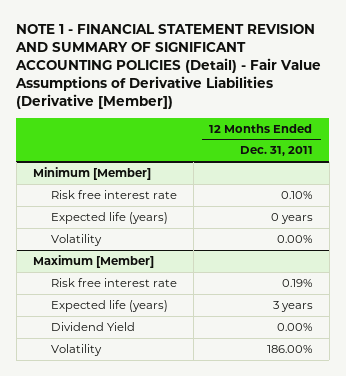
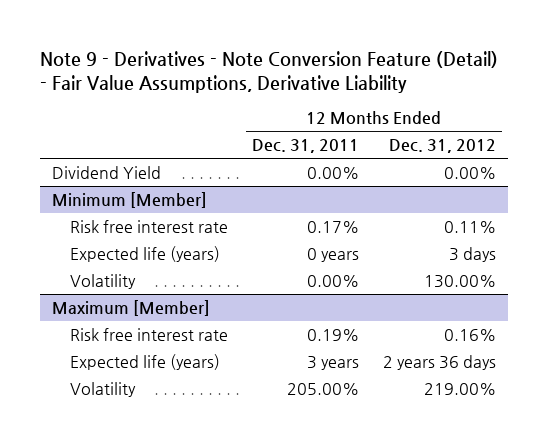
[15,24,322,110] NOTE 1 - FINANCIAL STATEMENT REVISION AND SUMMARY OF SIGNIFICANT ACCOUNTING POLICIES (Detail) - Fair Value Assumptions of Derivative Liabilities (Derivative [Member]) -> [40,50,499,93] Note 9 - Derivatives - Note Conversion Feature (Detail) - Fair Value Assumptions, Derivative Liability
none -> [388,139,496,154] Dec. 31, 2012
none -> [52,165,162,179] Dividend Yield
[280,190,313,199] 0.10% -> [307,220,360,233] 0.17%
[51,321,136,331] Dividend Yield -> none
[266,344,313,353] 186.00% -> [287,382,360,395] 205.00%

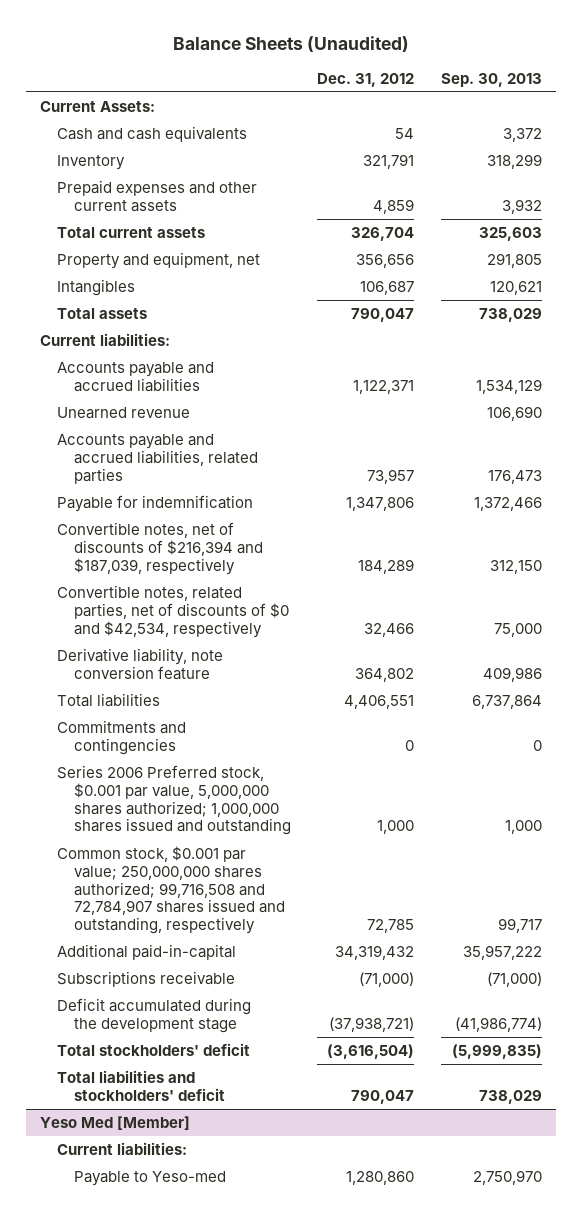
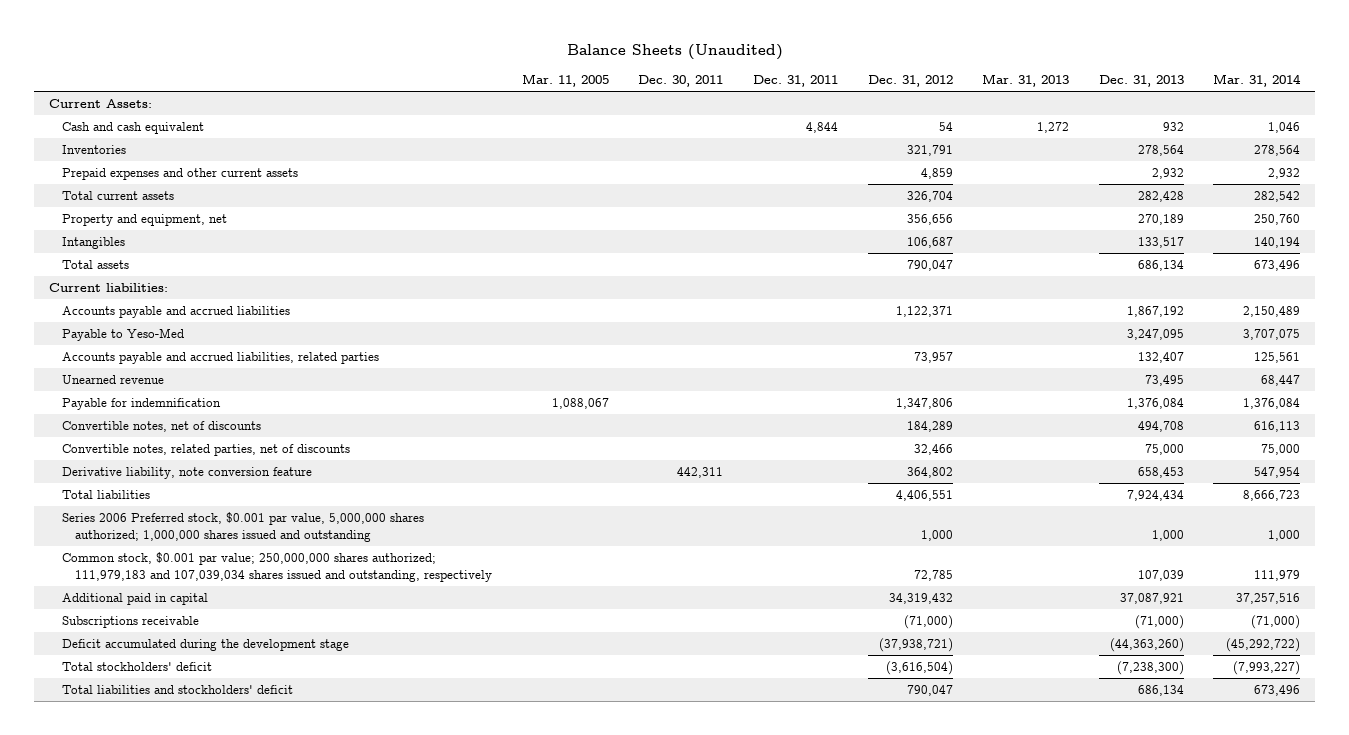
[441,72,543,87] Sep. 30, 2013 -> none
none -> [521,74,609,88] Mar. 11, 2005
none -> [638,75,724,88] Dec. 30, 2011
none -> [752,75,838,88] Dec. 31, 2011
none -> [982,74,1070,88] Mar. 31, 2013
none -> [1098,75,1184,88] Dec. 31, 2013
none -> [1213,74,1302,88] Mar. 31, 2014
[56,126,247,143] Cash and cash equivalents -> [62,122,205,135] Cash and cash equivalent
[56,155,125,171] Inventory -> [62,145,127,155] Inventories
none -> [62,328,185,342] Payable to Yeso-Med
[56,407,190,420] Unearned revenue -> [62,375,165,385] Unearned revenue
[56,522,263,575] Convertible notes, net of discounts of $216,394 and $187,039, respectively -> [62,421,262,433] Convertible notes, net of discounts
[56,585,289,638] Convertible notes, related parties, net of discounts of $0 and $42,534, respectively -> [62,444,351,457] Convertible notes, related parties, net of discounts
[56,720,186,755] Commitments and contingencies -> none
[56,846,285,935] Common stock, $0.001 par value; 250,000,000 shares authorized; 99,716,508 and 72,784,907 shares issued and outstanding, respectively -> [62,552,493,582] Common stock, $0.001 par value; 250,000,000 shares authorized; 111,979,183 and 107,039,034 shares issued and outstanding, respectively
[56,944,236,961] Additional paid-in-capital -> [62,593,209,606] Additional paid in capital
[39,1116,190,1131] Yeso Med [Member] -> none
[56,1142,187,1156] Current liabilities: -> none
[73,1171,226,1187] Payable to Yeso-med -> none

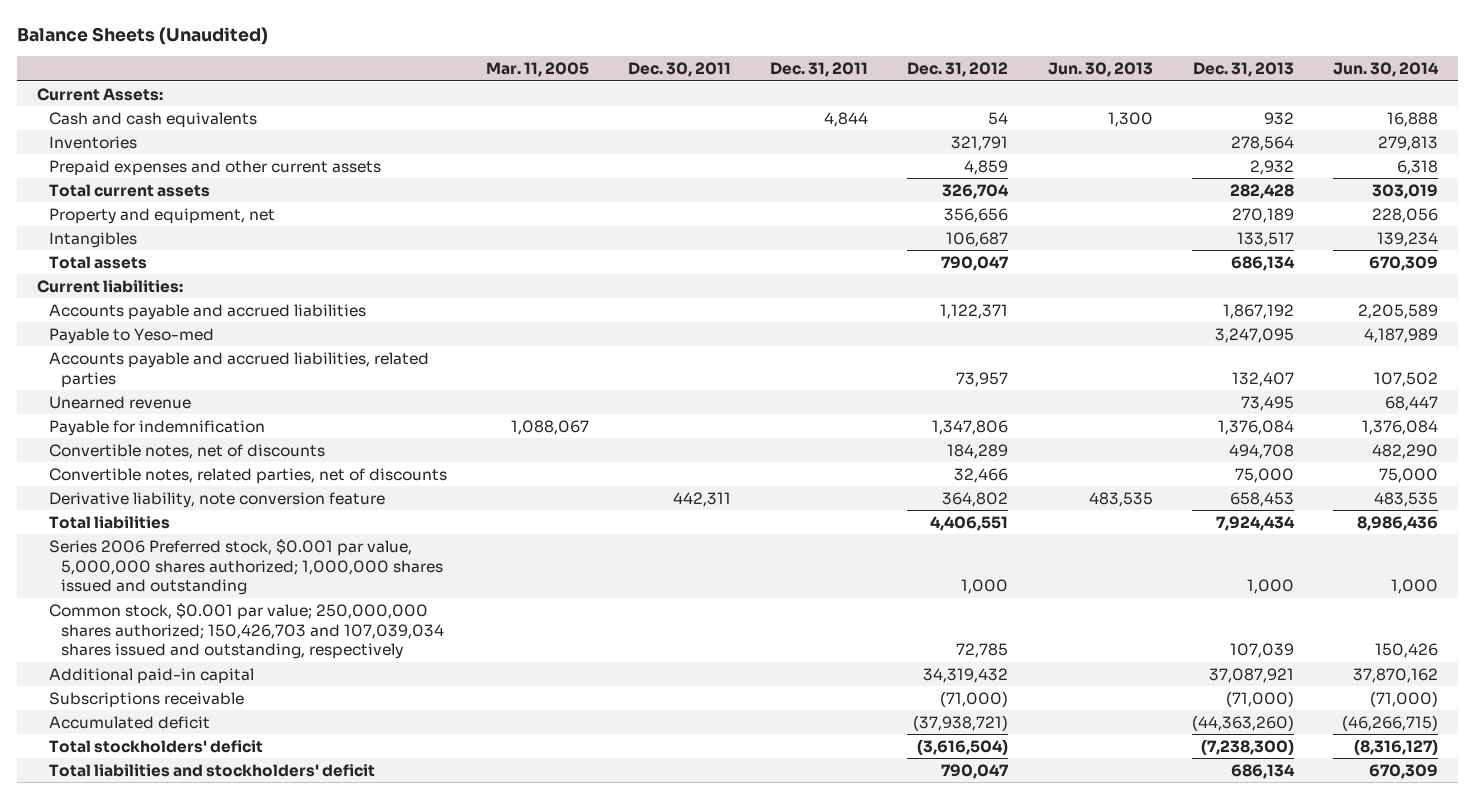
[982,74,1070,88] Mar. 31, 2013 -> none
[1213,74,1302,88] Mar. 31, 2014 -> none
none -> [1047,62,1153,78] Jun. 30, 2013
none -> [1333,62,1440,78] Jun. 30, 2014
[62,122,205,135] Cash and cash equivalent -> [48,111,257,128] Cash and cash equivalents
[62,328,185,342] Payable to Yeso-Med -> [48,327,214,344] Payable to Yeso-med
[62,552,493,582] Common stock, $0.001 par value; 250,000,000 shares authorized; 111,979,183 and 107,039,034 shares issued and outstanding, respectively -> [48,602,444,660] Common stock, $0.001 par value; 250,000,000 shares authorized; 150,426,703 and 107,039,034 shares issued and outstanding, respectively
[62,593,209,606] Additional paid in capital -> [48,667,254,684] Additional paid-in capital
[62,639,350,652] Deficit accumulated during the development stage -> [48,715,210,729] Accumulated deficit

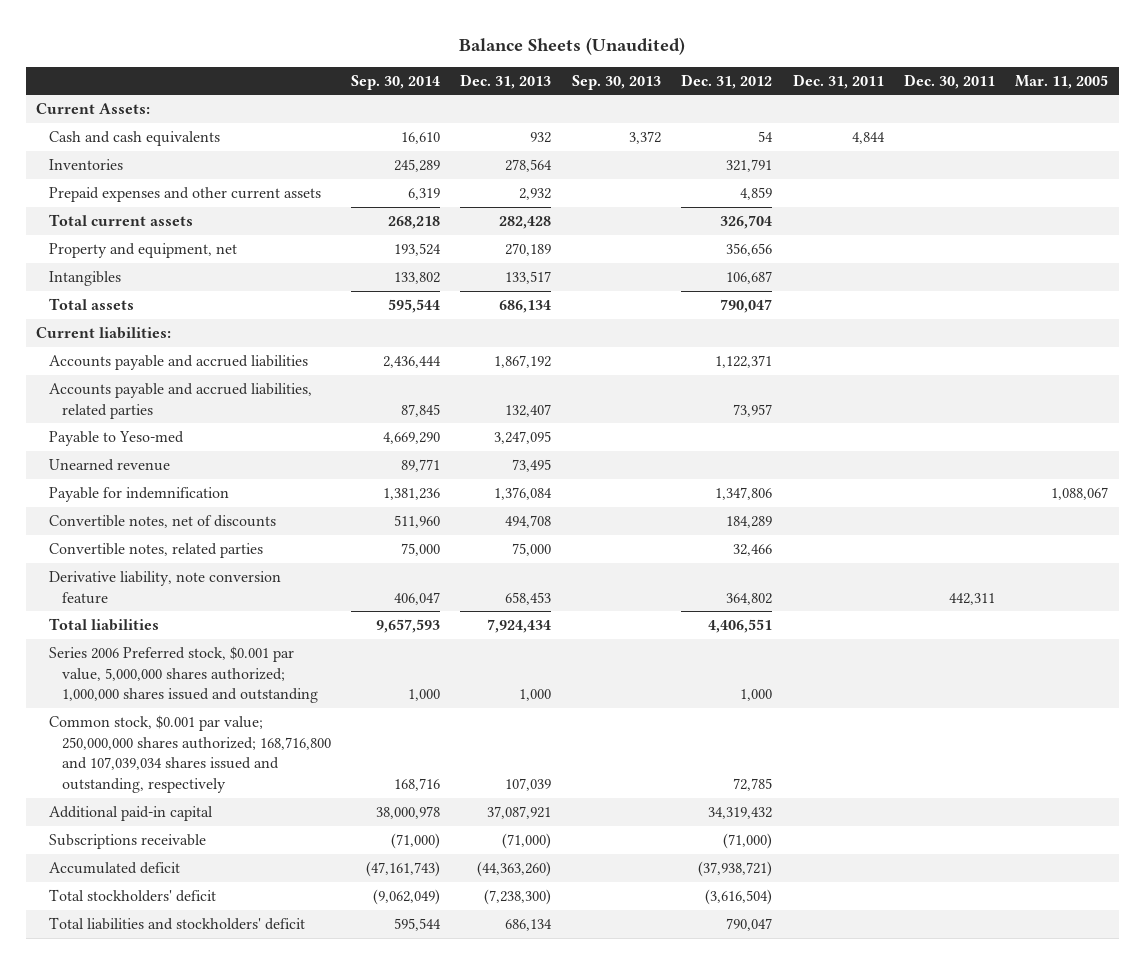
[1047,62,1153,78] Jun. 30, 2013 -> none
[1333,62,1440,78] Jun. 30, 2014 -> none
none -> [350,74,440,90] Sep. 30, 2014
none -> [571,74,661,90] Sep. 30, 2013
[48,327,214,344] Payable to Yeso-med -> [48,430,184,446] Payable to Yeso-med
[48,467,447,484] Convertible notes, related parties, net of discounts -> [48,542,263,558] Convertible notes, related parties
[48,602,444,660] Common stock, $0.001 par value; 250,000,000 shares authorized; 150,426,703 and 107,039,034 shares issued and outstanding, respectively -> [48,714,331,793] Common stock, $0.001 par value; 250,000,000 shares authorized; 168,716,800 and 107,039,034 shares issued and outstanding, respectively

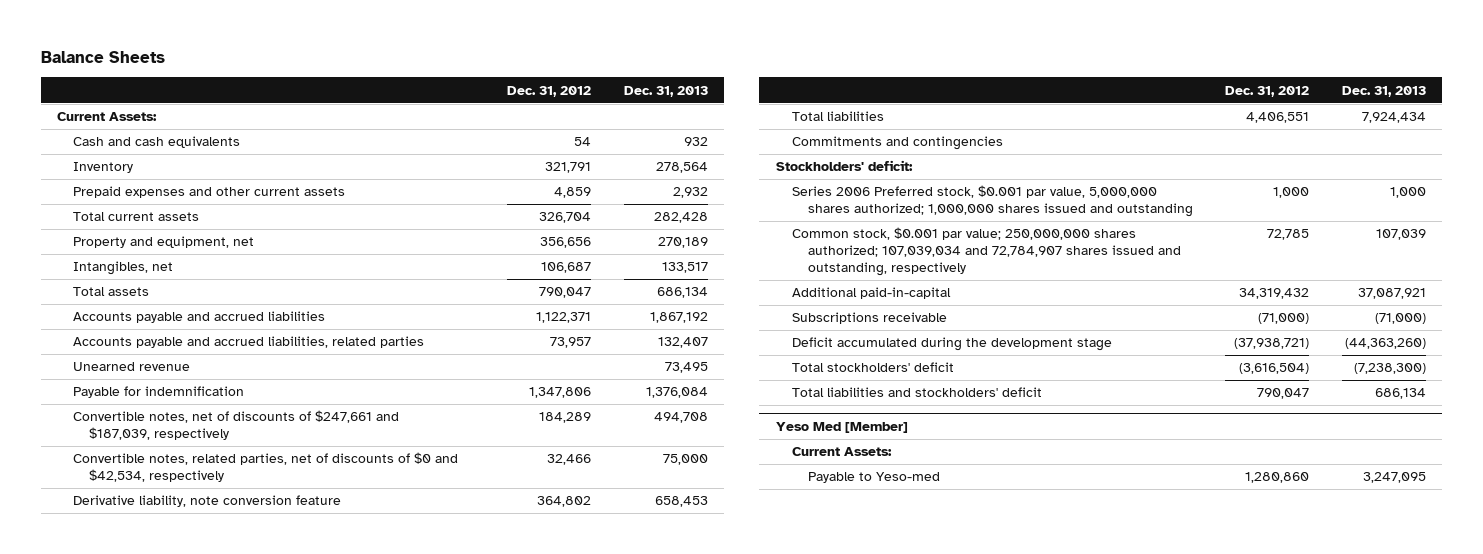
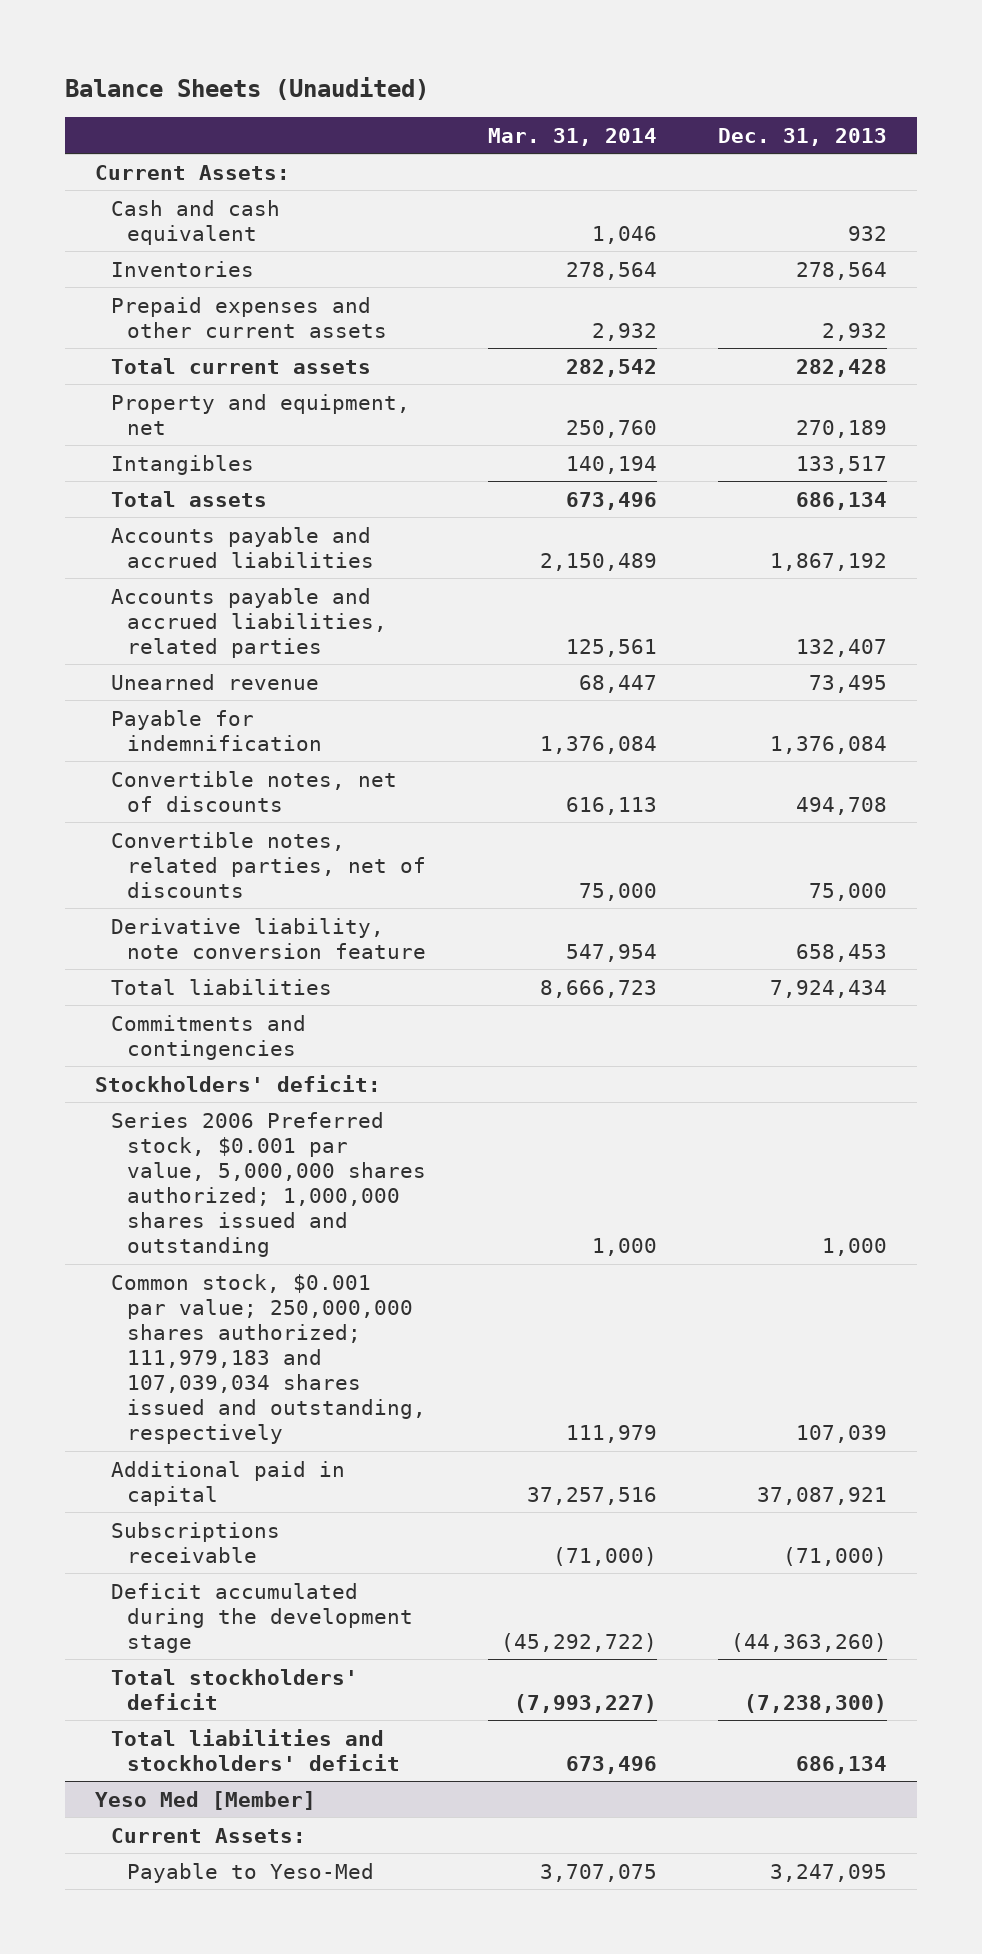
[41,51,166,64] Balance Sheets -> [64,76,429,100] Balance Sheets (Unaudited)
[506,85,591,97] Dec. 31, 2012 -> none
none -> [487,127,657,146] Mar. 31, 2014
[73,136,241,149] Cash and cash equivalents -> [111,199,281,245] Cash and cash equivalent
[73,162,134,174] Inventory -> [111,260,255,277] Inventories
[73,261,174,276] Intangibles, net -> [111,454,255,475] Intangibles
[73,410,400,441] Convertible notes, net of discounts of $247,661 and $187,039, respectively -> [111,770,398,812] Convertible notes, net of discounts
[73,452,459,483] Convertible notes, related parties, net of discounts of $0 and $42,534, respectively -> [111,831,427,898] Convertible notes, related parties, net of discounts
[791,227,1181,277] Common stock, $0.001 par value; 250,000,000 shares authorized; 107,039,034 and 72,784,907 shares issued and outstanding, respectively -> [111,1273,427,1444] Common stock, $0.001 par value; 250,000,000 shares authorized; 111,979,183 and 107,039,034 shares issued and outstanding, respectively
[791,287,951,300] Additional paid-in-capital -> [111,1460,346,1506] Additional paid in capital
[807,472,940,484] Payable to Yeso-med -> [127,1862,375,1883] Payable to Yeso-Med

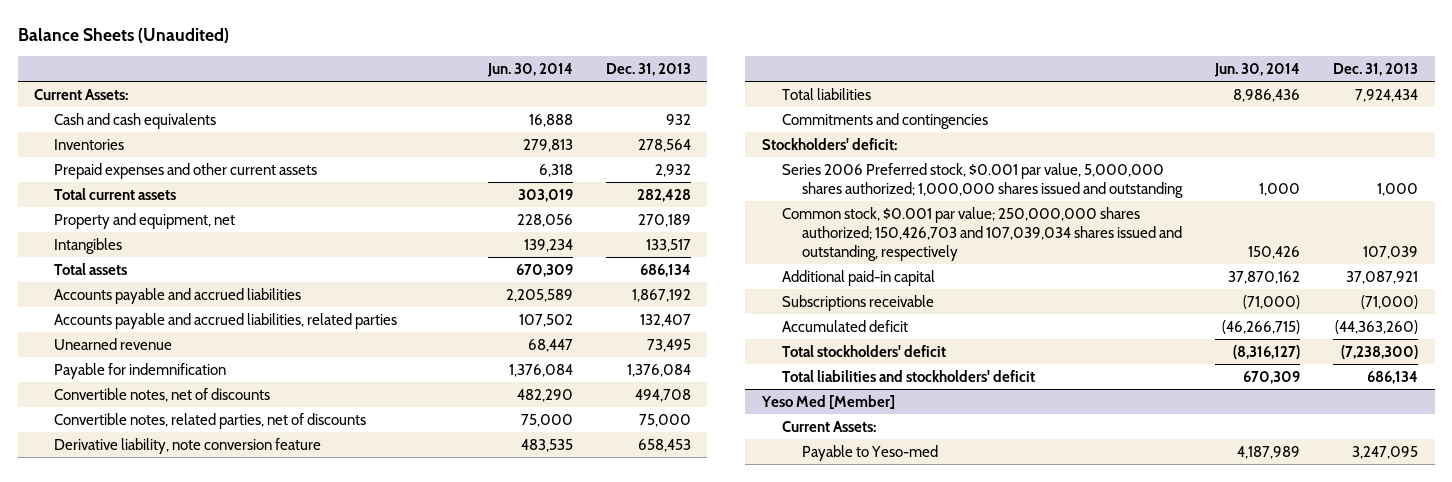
[487,127,657,146] Mar. 31, 2014 -> none
none -> [486,63,573,78] Jun. 30, 2014
[111,199,281,245] Cash and cash equivalent -> [54,112,217,129] Cash and cash equivalents
[111,1273,427,1444] Common stock, $0.001 par value; 250,000,000 shares authorized; 111,979,183 and 107,039,034 shares issued and outstanding, respectively -> [781,206,1183,262] Common stock, $0.001 par value; 250,000,000 shares authorized; 150,426,703 and 107,039,034 shares issued and outstanding, respectively
[111,1460,346,1506] Additional paid in capital -> [781,269,935,286] Additional paid-in capital
[111,1582,414,1653] Deficit accumulated during the development stage -> [781,319,908,332] Accumulated deficit
[127,1862,375,1883] Payable to Yeso-Med -> [802,444,939,461] Payable to Yeso-med

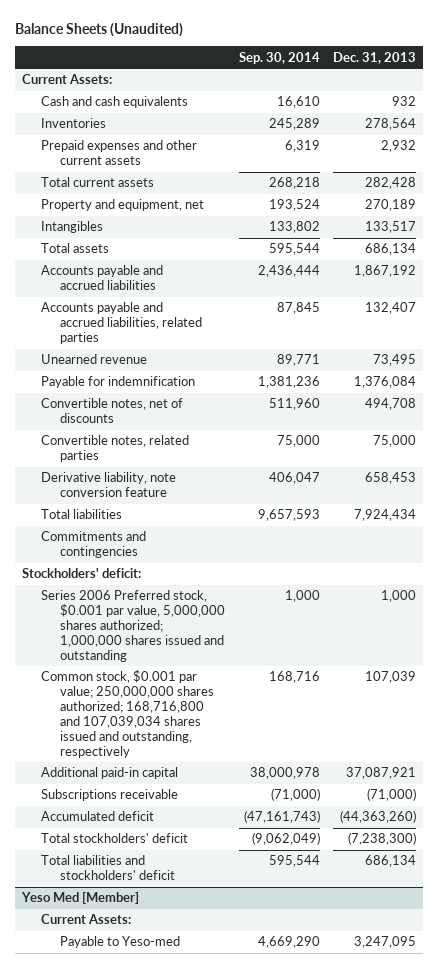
[486,63,573,78] Jun. 30, 2014 -> none
none -> [238,51,320,64] Sep. 30, 2014
[54,412,367,429] Convertible notes, related parties, net of discounts -> [41,435,190,463] Convertible notes, related parties
[781,206,1183,262] Common stock, $0.001 par value; 250,000,000 shares authorized; 150,426,703 and 107,039,034 shares issued and outstanding, respectively -> [41,670,215,758] Common stock, $0.001 par value; 250,000,000 shares authorized; 168,716,800 and 107,039,034 shares issued and outstanding, respectively

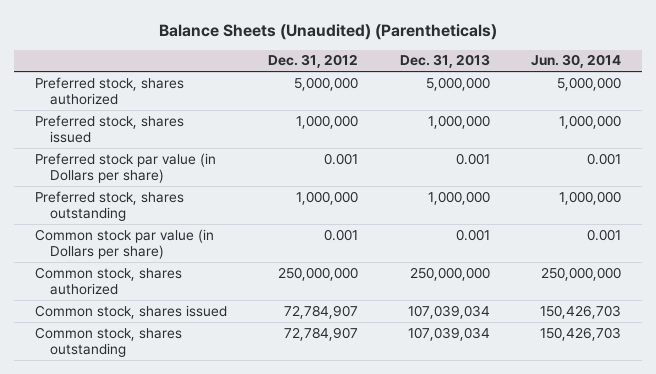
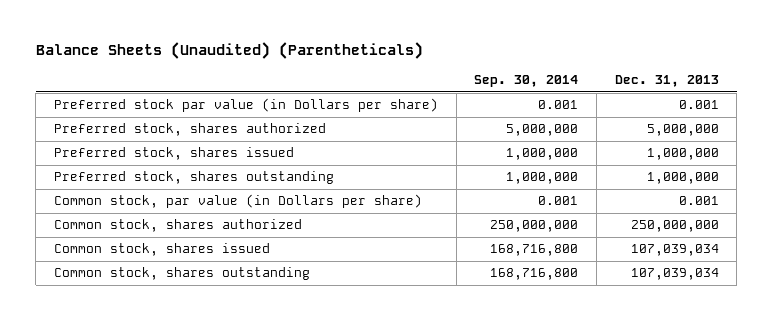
[268,54,359,69] Dec. 31, 2012 -> none
[531,54,622,69] Jun. 30, 2014 -> none
none -> [474,75,579,88] Sep. 30, 2014
[34,152,216,184] Preferred stock par value (in Dollars per share) -> [53,98,438,113] Preferred stock par value (in Dollars per share)
[34,228,214,260] Common stock par value (in Dollars per share) -> [53,194,422,209] Common stock, par value (in Dollars per share)

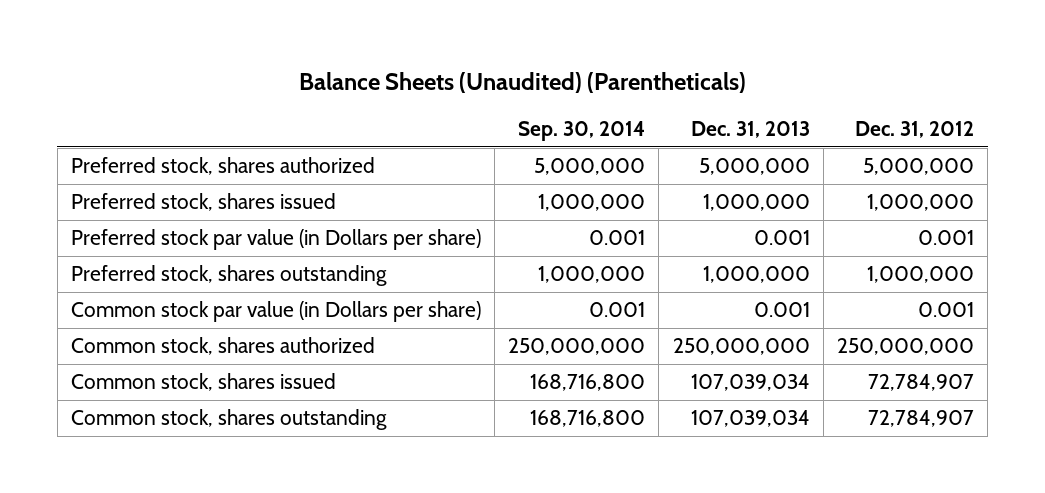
none -> [854,121,974,139] Dec. 31, 2012
[53,98,438,113] Preferred stock par value (in Dollars per share) -> [70,229,481,251] Preferred stock par value (in Dollars per share)
[53,194,422,209] Common stock, par value (in Dollars per share) -> [70,301,481,323] Common stock par value (in Dollars per share)

